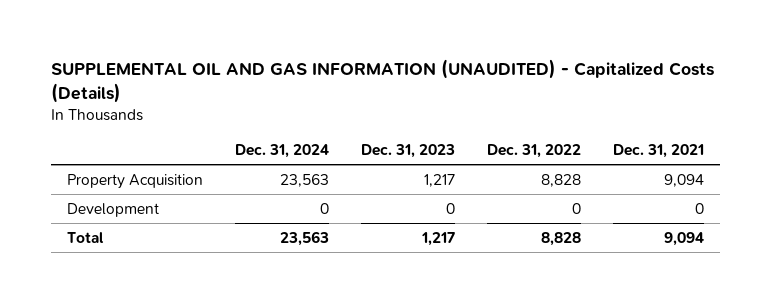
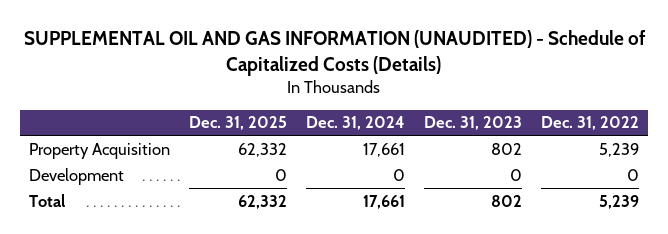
[51,59,715,103] SUPPLEMENTAL OIL AND GAS INFORMATION (UNAUDITED) - Capitalized Costs (Details) -> [23,30,646,76] SUPPLEMENTAL OIL AND GAS INFORMATION (UNAUDITED) - Schedule of Capitalized Costs (Details)
[613,143,705,158] Dec. 31, 2021 -> none
none -> [189,116,288,131] Dec. 31, 2025
[280,173,330,187] 23,563 -> [362,142,405,157] 17,661
[424,173,456,187] 1,217 -> [490,142,522,155] 802
[541,173,582,187] 8,828 -> [598,142,639,157] 5,239
[280,230,330,246] 23,563 -> [362,194,405,209] 17,661
[421,231,456,246] 1,217 -> [490,194,522,207] 802
[541,231,582,246] 8,828 -> [598,194,639,209] 5,239

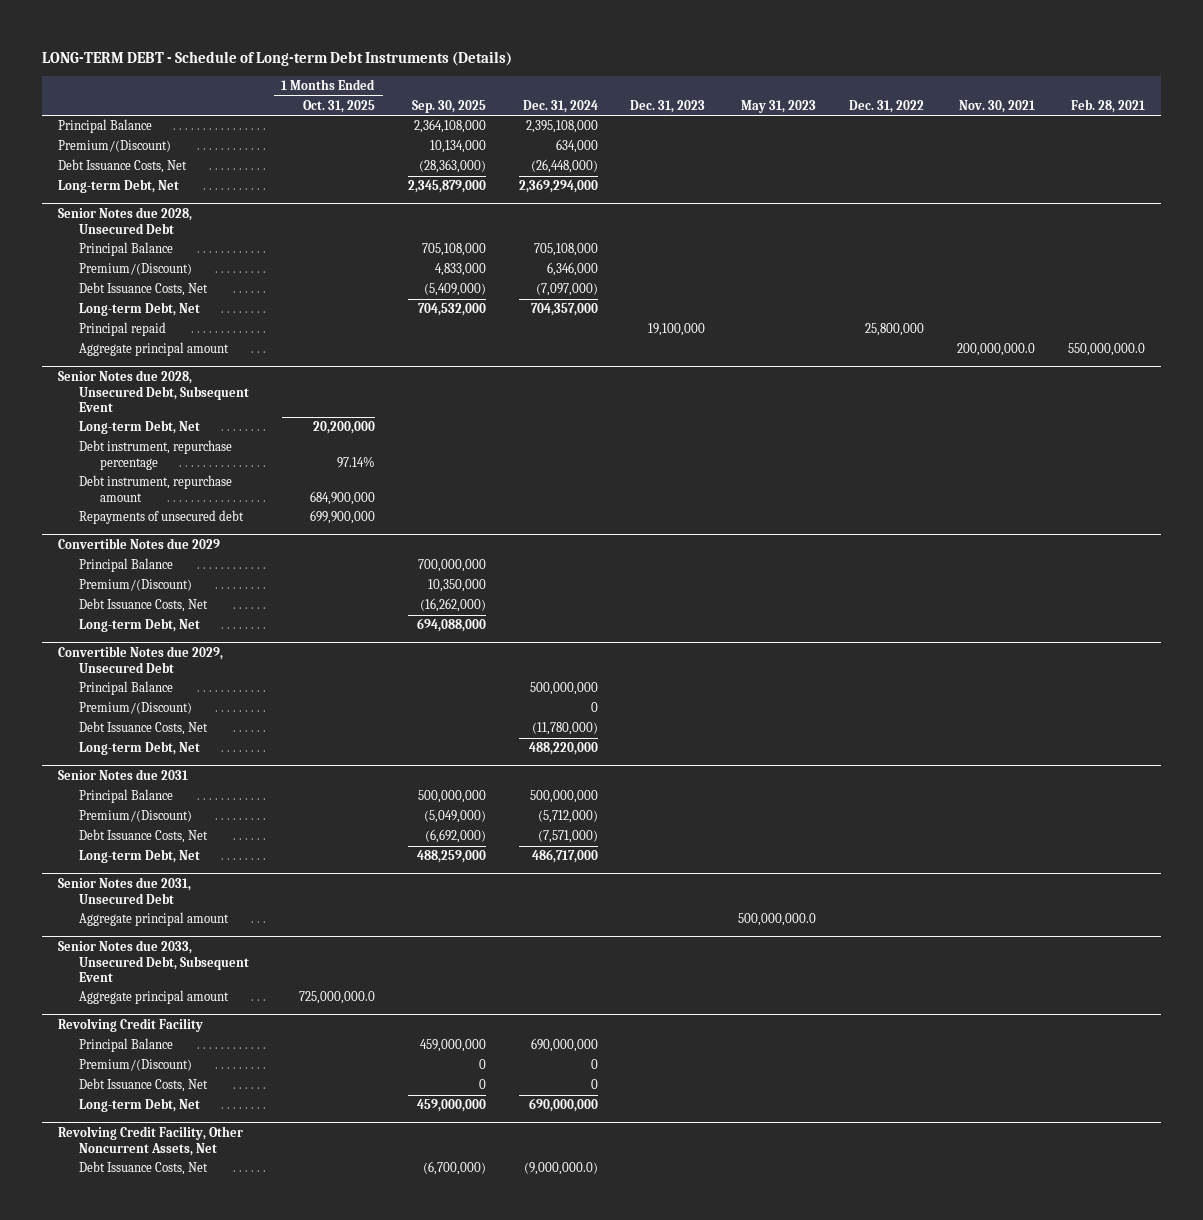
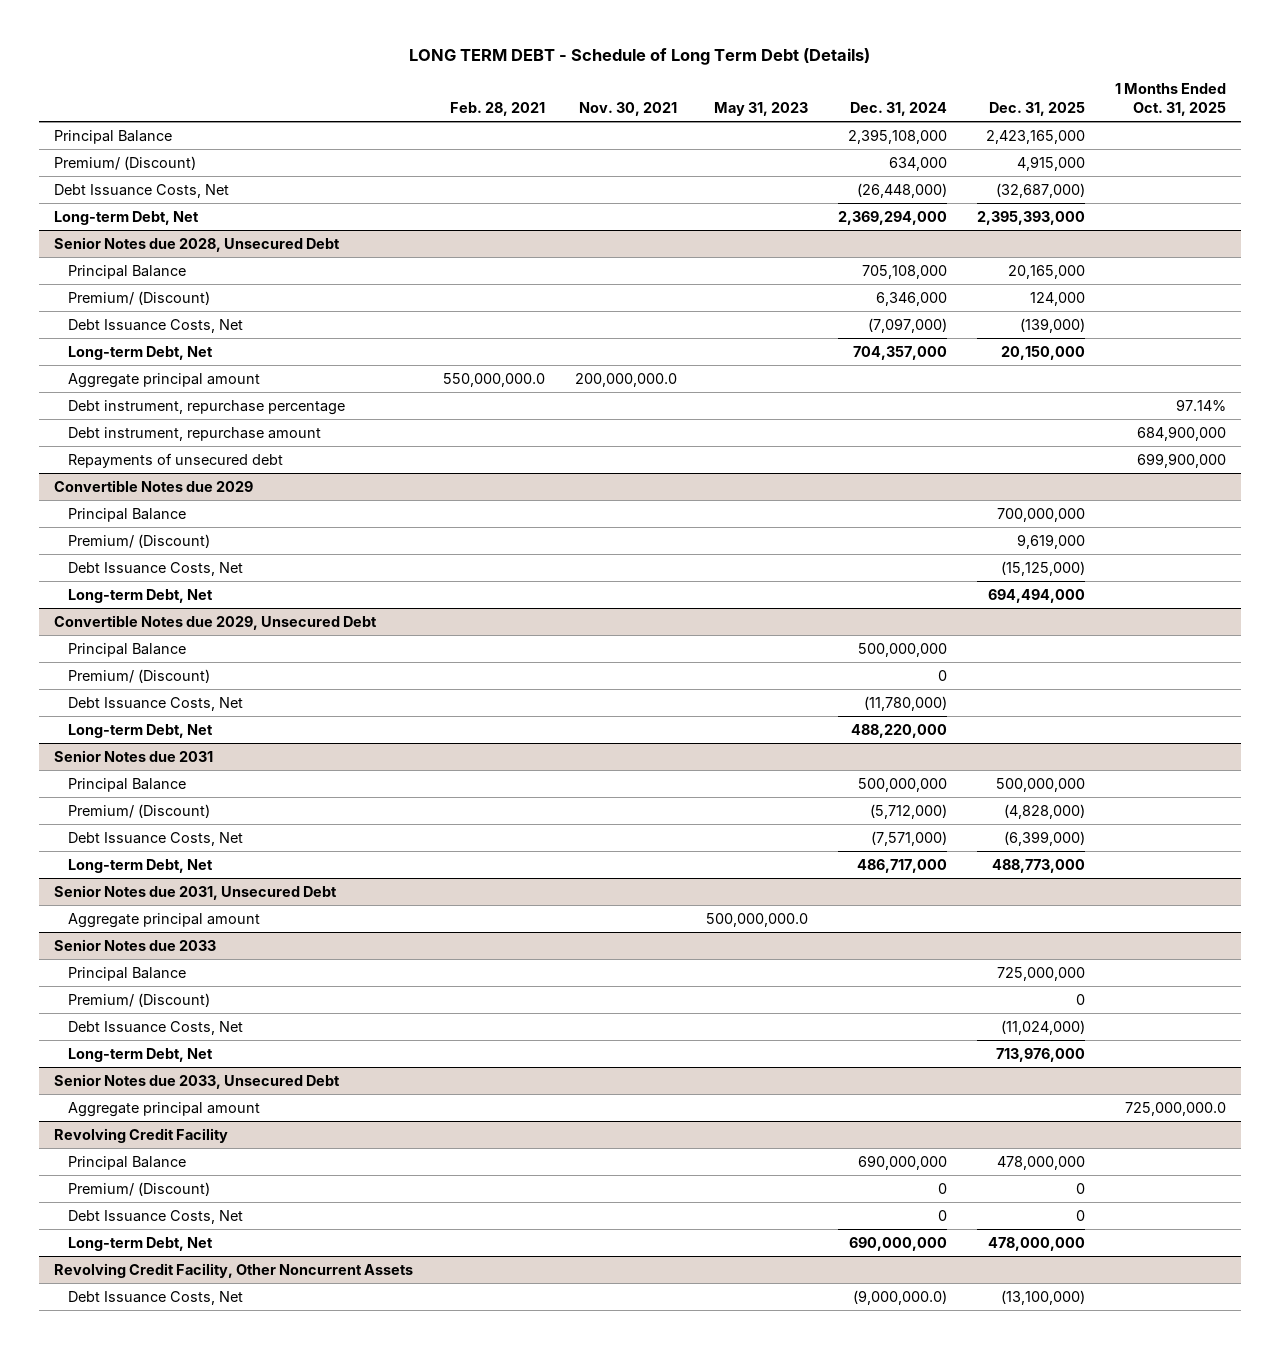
[42,50,513,66] LONG-TERM DEBT - Schedule of Long-term Debt Instruments (Details) -> [408,48,870,66] LONG TERM DEBT - Schedule of Long Term Debt (Details)
[411,100,486,114] Sep. 30, 2025 -> none
[630,100,706,114] Dec. 31, 2023 -> none
[849,100,925,114] Dec. 31, 2022 -> none
none -> [989,101,1086,116] Dec. 31, 2025
[58,140,172,153] Premium/(Discount) -> [53,155,196,170] Premium/ (Discount)
[79,263,193,276] Premium/(Discount) -> [67,290,210,305] Premium/ (Discount)
[79,322,167,337] Principal repaid -> none
[58,370,250,413] Senior Notes due 2028, Unsecured Debt, Subsequent Event -> none
[79,420,201,435] Long-term Debt, Net -> none
[79,579,193,592] Premium/(Discount) -> [67,533,210,548] Premium/ (Discount)
[79,702,193,715] Premium/(Discount) -> [67,668,210,683] Premium/ (Discount)
[79,810,193,823] Premium/(Discount) -> [67,803,210,818] Premium/ (Discount)
none -> [53,938,216,951] Senior Notes due 2033
none -> [67,966,186,981] Principal Balance
none -> [67,992,210,1007] Premium/ (Discount)
none -> [67,1020,243,1035] Debt Issuance Costs, Net
none -> [67,1047,213,1062] Long-term Debt, Net
[58,940,250,983] Senior Notes due 2033, Unsecured Debt, Subsequent Event -> [53,1073,340,1089] Senior Notes due 2033, Unsecured Debt
[79,1059,193,1072] Premium/(Discount) -> [67,1181,210,1196] Premium/ (Discount)
[58,1126,244,1156] Revolving Credit Facility, Other Noncurrent Assets, Net -> [53,1262,413,1278] Revolving Credit Facility, Other Noncurrent Assets

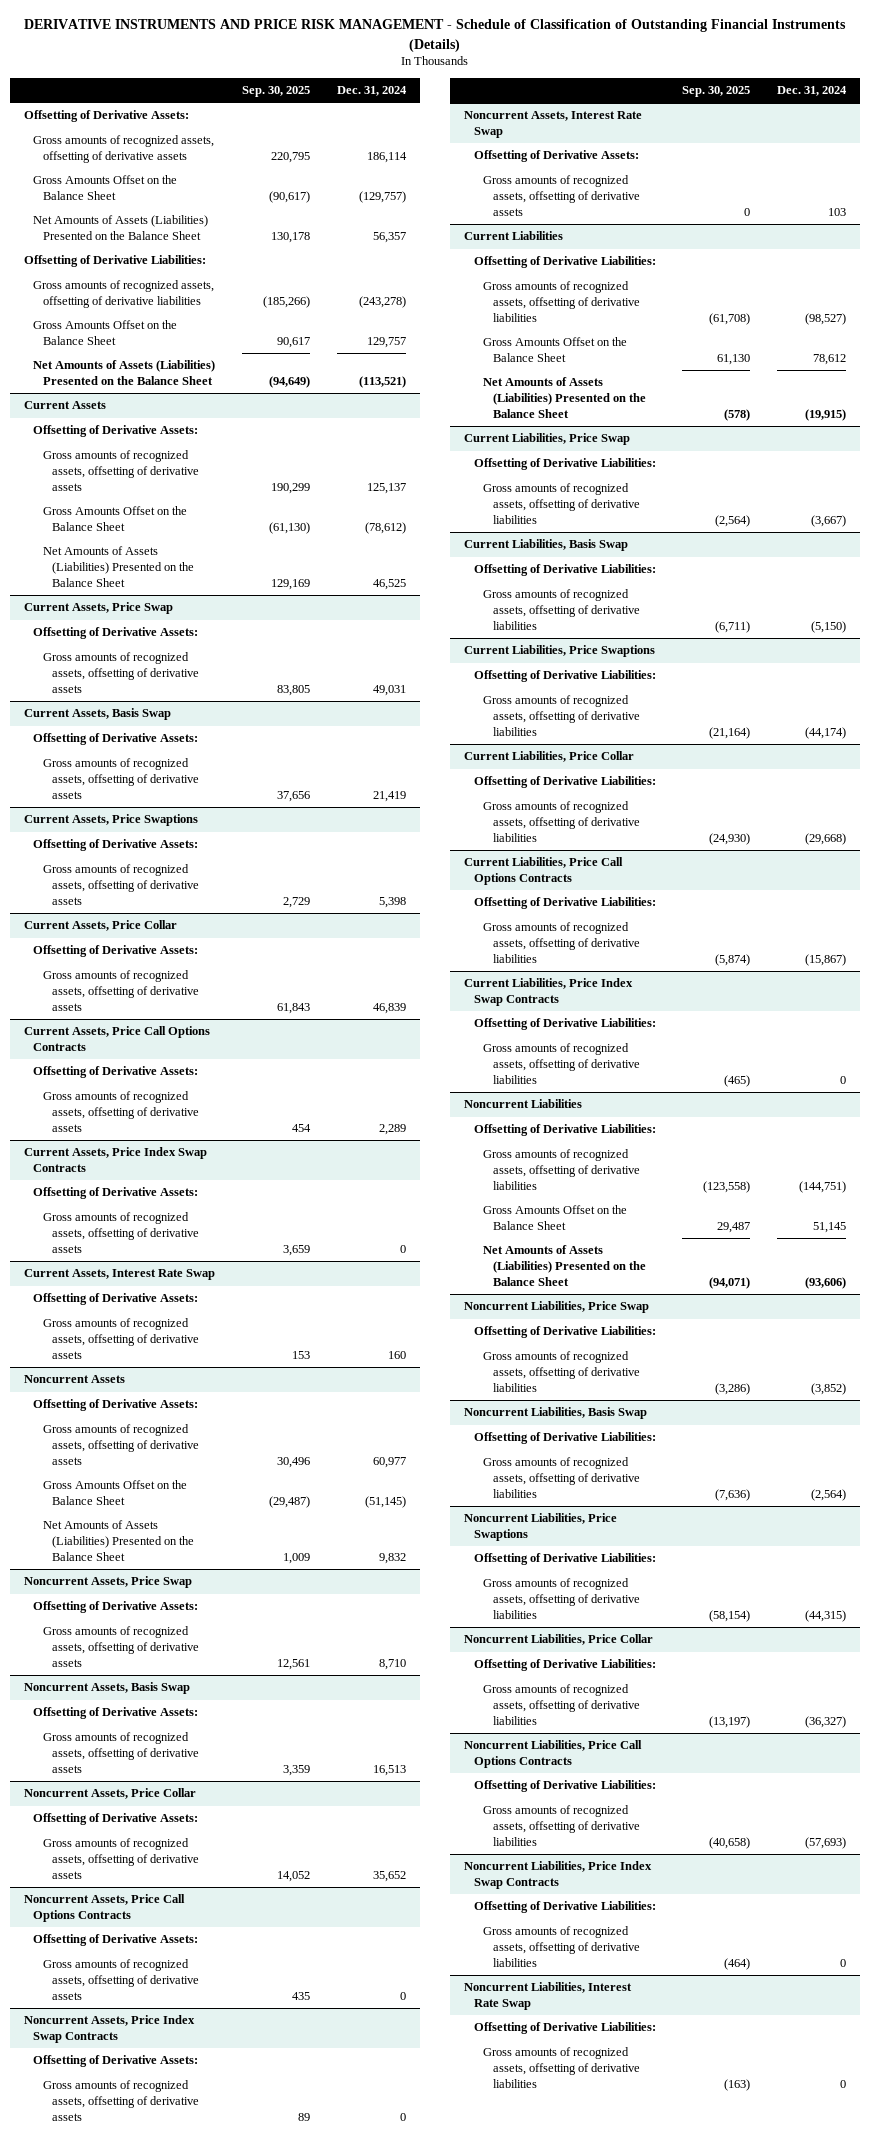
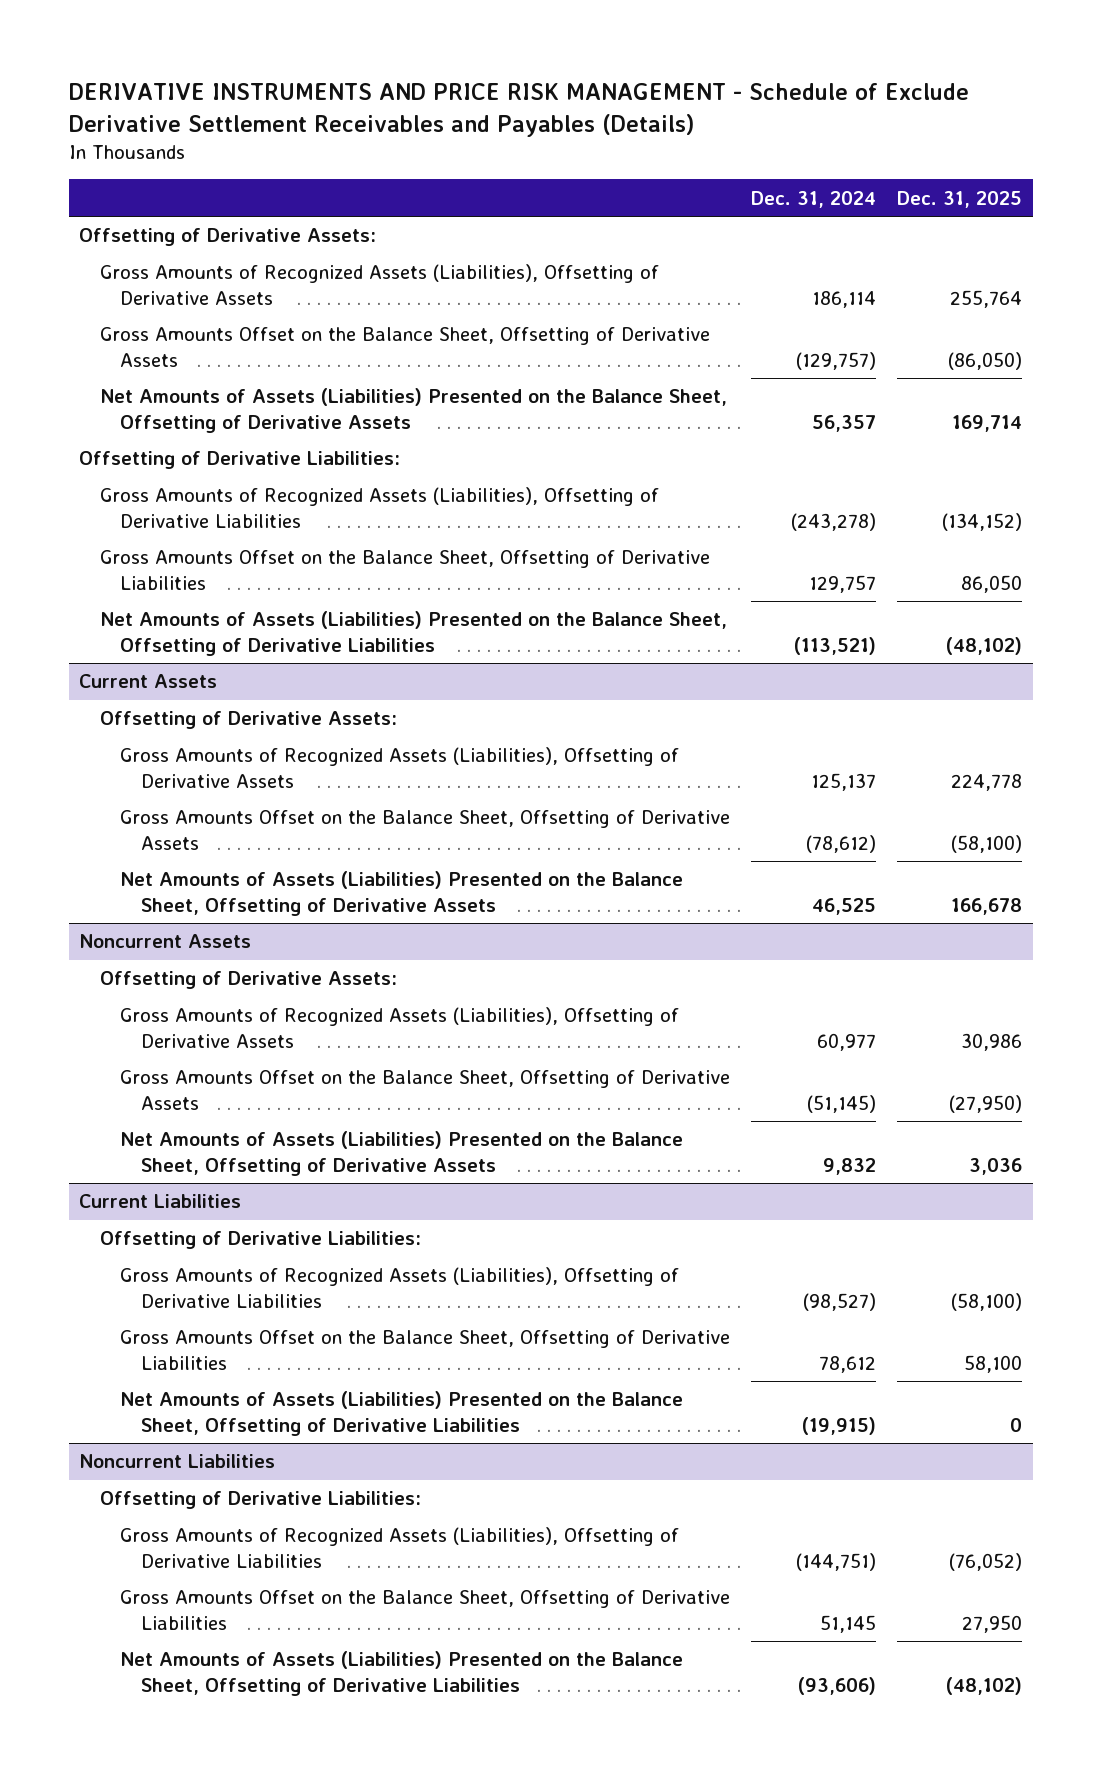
[24,19,847,52] DERIVATIVE INSTRUMENTS AND PRICE RISK MANAGEMENT - Schedule of Classification of Outstanding Financial Instruments (Details) -> [68,83,969,137] DERIVATIVE INSTRUMENTS AND PRICE RISK MANAGEMENT - Schedule of Exclude Derivative Settlement Receivables and Payables (Details)
[242,86,311,98] Sep. 30, 2025 -> none
none -> [897,190,1023,208] Dec. 31, 2025
[33,135,215,164] Gross amounts of recognized assets, offsetting of derivative assets -> [99,264,659,306] Gross Amounts of Recognized Assets (Liabilities), Offsetting of Derivative Assets
[33,175,178,201] Gross Amounts Offset on the Balance Sheet -> [99,327,710,368] Gross Amounts Offset on the Balance Sheet, Offsetting of Derivative Assets
[33,215,209,241] Net Amounts of Assets (Liabilities) Presented on the Balance Sheet -> [99,388,727,434] Net Amounts of Assets (Liabilities) Presented on the Balance Sheet, Offsetting of Derivative Assets
[33,280,215,309] Gross amounts of recognized assets, offsetting of derivative liabilities -> [99,487,659,529] Gross Amounts of Recognized Assets (Liabilities), Offsetting of Derivative Liabilities
[33,320,178,346] Gross Amounts Offset on the Balance Sheet -> [99,550,710,591] Gross Amounts Offset on the Balance Sheet, Offsetting of Derivative Liabilities
[33,360,216,386] Net Amounts of Assets (Liabilities) Presented on the Balance Sheet -> [99,611,727,657] Net Amounts of Assets (Liabilities) Presented on the Balance Sheet, Offsetting of Derivative Liabilities
[23,602,173,615] Current Assets, Price Swap -> none
[33,627,199,640] Offsetting of Derivative Assets: -> none
[42,652,200,693] Gross amounts of recognized assets, offsetting of derivative assets -> none
[23,708,171,721] Current Assets, Basis Swap -> none
[33,733,199,746] Offsetting of Derivative Assets: -> none
[42,758,200,799] Gross amounts of recognized assets, offsetting of derivative assets -> none
[23,814,198,827] Current Assets, Price Swaptions -> none
[33,839,199,852] Offsetting of Derivative Assets: -> none
[42,864,200,905] Gross amounts of recognized assets, offsetting of derivative assets -> none
[23,920,177,932] Current Assets, Price Collar -> none
[33,945,199,958] Offsetting of Derivative Assets: -> none
[42,970,200,1011] Gross amounts of recognized assets, offsetting of derivative assets -> none
[23,1026,210,1052] Current Assets, Price Call Options Contracts -> none
[33,1066,199,1079] Offsetting of Derivative Assets: -> none
[42,1091,200,1132] Gross amounts of recognized assets, offsetting of derivative assets -> none
[23,1147,207,1173] Current Assets, Price Index Swap Contracts -> none
[33,1187,199,1200] Offsetting of Derivative Assets: -> none
[42,1212,200,1253] Gross amounts of recognized assets, offsetting of derivative assets -> none
[23,1269,215,1281] Current Assets, Interest Rate Swap -> none
[33,1293,199,1306] Offsetting of Derivative Assets: -> none
[42,1318,200,1359] Gross amounts of recognized assets, offsetting of derivative assets -> none
[42,450,200,491] Gross amounts of recognized assets, offsetting of derivative assets -> [120,747,680,789] Gross Amounts of Recognized Assets (Liabilities), Offsetting of Derivative Assets
[42,506,187,532] Gross Amounts Offset on the Balance Sheet -> [120,810,731,851] Gross Amounts Offset on the Balance Sheet, Offsetting of Derivative Assets
[42,546,195,587] Net Amounts of Assets (Liabilities) Presented on the Balance Sheet -> [120,871,684,917] Net Amounts of Assets (Liabilities) Presented on the Balance Sheet, Offsetting of Derivative Assets
[23,1576,192,1589] Noncurrent Assets, Price Swap -> none
[33,1601,199,1614] Offsetting of Derivative Assets: -> none
[42,1626,200,1667] Gross amounts of recognized assets, offsetting of derivative assets -> none
[23,1682,190,1695] Noncurrent Assets, Basis Swap -> none
[33,1707,199,1720] Offsetting of Derivative Assets: -> none
[42,1732,200,1773] Gross amounts of recognized assets, offsetting of derivative assets -> none
[23,1788,196,1800] Noncurrent Assets, Price Collar -> none
[33,1813,199,1826] Offsetting of Derivative Assets: -> none
[42,1838,200,1879] Gross amounts of recognized assets, offsetting of derivative assets -> none
[23,1894,185,1923] Noncurrent Assets, Price Call Options Contracts -> none
[33,1934,199,1947] Offsetting of Derivative Assets: -> none
[42,1959,200,2000] Gross amounts of recognized assets, offsetting of derivative assets -> none
[23,2015,195,2044] Noncurrent Assets, Price Index Swap Contracts -> none
[33,2055,199,2068] Offsetting of Derivative Assets: -> none
[42,2080,200,2121] Gross amounts of recognized assets, offsetting of derivative assets -> none
[463,111,642,139] Noncurrent Assets, Interest Rate Swap -> none
[473,150,639,163] Offsetting of Derivative Assets: -> none
[483,175,640,216] Gross amounts of recognized assets, offsetting of derivative assets -> none
[42,1424,200,1465] Gross amounts of recognized assets, offsetting of derivative assets -> [120,1007,680,1049] Gross Amounts of Recognized Assets (Liabilities), Offsetting of Derivative Assets
[42,1480,187,1506] Gross Amounts Offset on the Balance Sheet -> [120,1070,731,1111] Gross Amounts Offset on the Balance Sheet, Offsetting of Derivative Assets
[42,1520,195,1561] Net Amounts of Assets (Liabilities) Presented on the Balance Sheet -> [120,1131,684,1177] Net Amounts of Assets (Liabilities) Presented on the Balance Sheet, Offsetting of Derivative Assets
[463,433,630,446] Current Liabilities, Price Swap -> none
[473,458,656,471] Offsetting of Derivative Liabilities: -> none
[483,483,640,524] Gross amounts of recognized assets, offsetting of derivative liabilities -> none
[463,539,628,552] Current Liabilities, Basis Swap -> none
[473,564,656,577] Offsetting of Derivative Liabilities: -> none
[483,589,640,630] Gross amounts of recognized assets, offsetting of derivative liabilities -> none
[463,645,655,658] Current Liabilities, Price Swaptions -> none
[473,670,656,683] Offsetting of Derivative Liabilities: -> none
[483,695,640,736] Gross amounts of recognized assets, offsetting of derivative liabilities -> none
[463,751,634,763] Current Liabilities, Price Collar -> none
[473,776,656,789] Offsetting of Derivative Liabilities: -> none
[483,801,640,842] Gross amounts of recognized assets, offsetting of derivative liabilities -> none
[463,857,623,886] Current Liabilities, Price Call Options Contracts -> none
[473,897,656,910] Offsetting of Derivative Liabilities: -> none
[483,922,640,963] Gross amounts of recognized assets, offsetting of derivative liabilities -> none
[463,978,633,1007] Current Liabilities, Price Index Swap Contracts -> none
[473,1018,656,1031] Offsetting of Derivative Liabilities: -> none
[483,1043,640,1084] Gross amounts of recognized assets, offsetting of derivative liabilities -> none
[483,281,640,322] Gross amounts of recognized assets, offsetting of derivative liabilities -> [120,1267,680,1309] Gross Amounts of Recognized Assets (Liabilities), Offsetting of Derivative Liabilities
[483,337,628,363] Gross Amounts Offset on the Balance Sheet -> [120,1330,731,1371] Gross Amounts Offset on the Balance Sheet, Offsetting of Derivative Liabilities
[483,377,646,418] Net Amounts of Assets (Liabilities) Presented on the Balance Sheet -> [120,1391,684,1437] Net Amounts of Assets (Liabilities) Presented on the Balance Sheet, Offsetting of Derivative Liabilities
[463,1301,649,1314] Noncurrent Liabilities, Price Swap -> none
[473,1326,656,1339] Offsetting of Derivative Liabilities: -> none
[483,1351,640,1392] Gross amounts of recognized assets, offsetting of derivative liabilities -> none
[463,1407,647,1420] Noncurrent Liabilities, Basis Swap -> none
[473,1432,656,1445] Offsetting of Derivative Liabilities: -> none
[483,1457,640,1498] Gross amounts of recognized assets, offsetting of derivative liabilities -> none
[463,1513,617,1542] Noncurrent Liabilities, Price Swaptions -> none
[473,1553,656,1566] Offsetting of Derivative Liabilities: -> none
[483,1578,640,1619] Gross amounts of recognized assets, offsetting of derivative liabilities -> none
[463,1634,653,1646] Noncurrent Liabilities, Price Collar -> none
[473,1659,656,1672] Offsetting of Derivative Liabilities: -> none
[483,1684,640,1725] Gross amounts of recognized assets, offsetting of derivative liabilities -> none
[463,1740,642,1769] Noncurrent Liabilities, Price Call Options Contracts -> none
[473,1780,656,1793] Offsetting of Derivative Liabilities: -> none
[483,1805,640,1846] Gross amounts of recognized assets, offsetting of derivative liabilities -> none
[463,1861,652,1890] Noncurrent Liabilities, Price Index Swap Contracts -> none
[473,1901,656,1914] Offsetting of Derivative Liabilities: -> none
[483,1926,640,1967] Gross amounts of recognized assets, offsetting of derivative liabilities -> none
[463,1982,632,2011] Noncurrent Liabilities, Interest Rate Swap -> none
[473,2022,656,2035] Offsetting of Derivative Liabilities: -> none
[483,2047,640,2088] Gross amounts of recognized assets, offsetting of derivative liabilities -> none
[483,1149,640,1190] Gross amounts of recognized assets, offsetting of derivative liabilities -> [120,1527,680,1569] Gross Amounts of Recognized Assets (Liabilities), Offsetting of Derivative Liabilities
[483,1205,628,1231] Gross Amounts Offset on the Balance Sheet -> [120,1590,731,1631] Gross Amounts Offset on the Balance Sheet, Offsetting of Derivative Liabilities
[483,1245,646,1286] Net Amounts of Assets (Liabilities) Presented on the Balance Sheet -> [120,1651,684,1697] Net Amounts of Assets (Liabilities) Presented on the Balance Sheet, Offsetting of Derivative Liabilities

